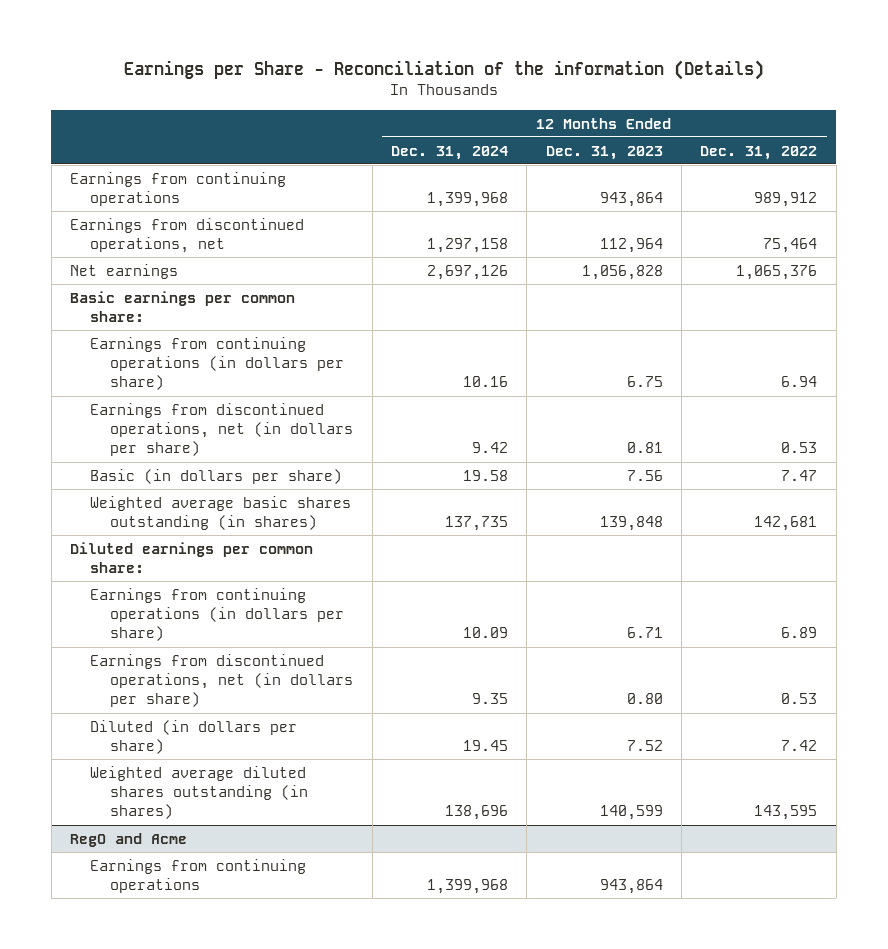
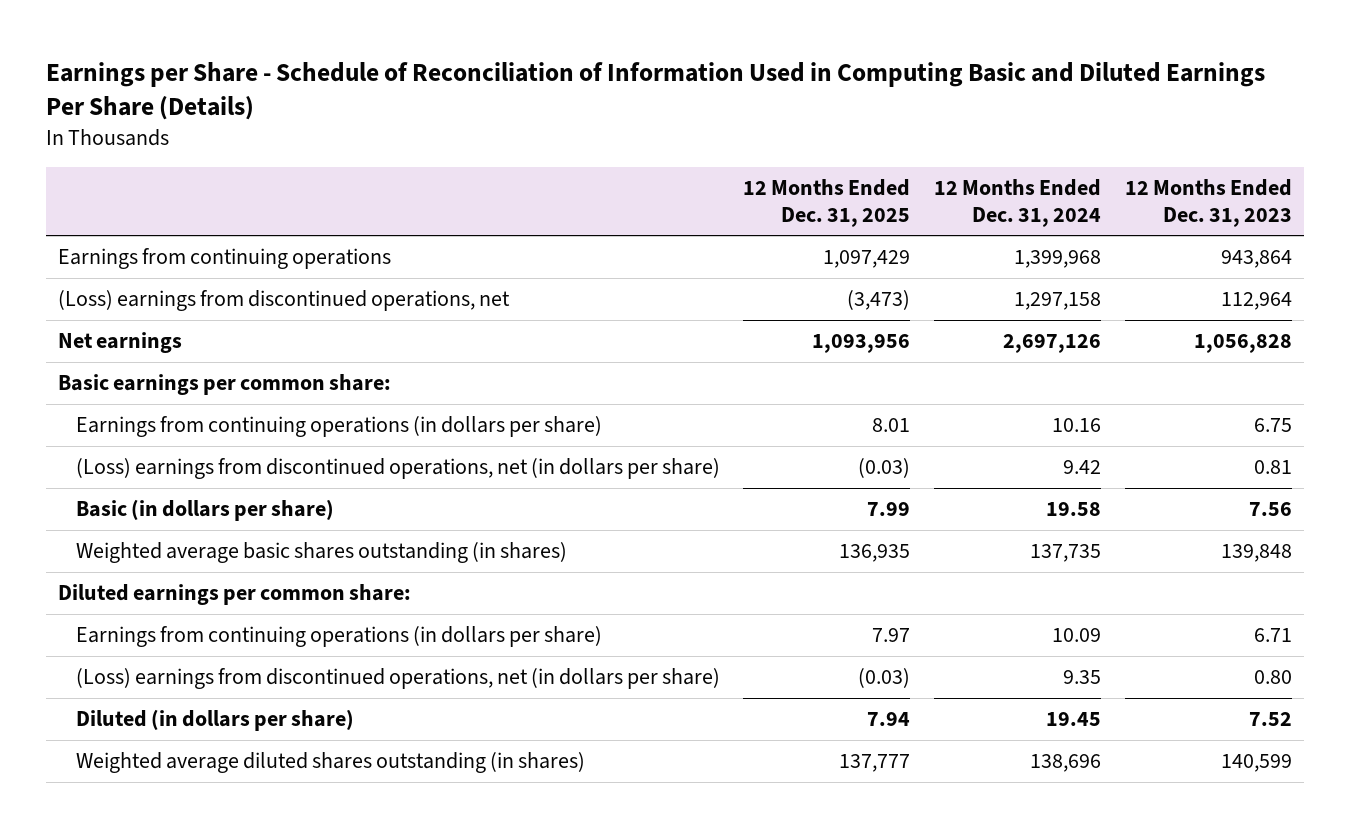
[123,59,764,80] Earnings per Share - Reconciliation of the information (Details) -> [46,61,1266,121] Earnings per Share - Schedule of Reconciliation of Information Used in Computing Basic and Diluted Earnings Per Share (Details)
[700,145,818,160] Dec. 31, 2022 -> none
none -> [743,178,911,227] 12 Months Ended Dec. 31, 2025
[70,217,305,254] Earnings from discontinued operations, net -> [58,290,511,312] (Loss) earnings from discontinued operations, net
[90,402,354,457] Earnings from discontinued operations, net (in dollars per share) -> [75,458,720,480] (Loss) earnings from discontinued operations, net (in dollars per share)
[90,653,354,708] Earnings from discontinued operations, net (in dollars per share) -> [75,668,720,690] (Loss) earnings from discontinued operations, net (in dollars per share)
[70,832,188,847] RegO and Acme -> none
[90,858,307,894] Earnings from continuing operations -> none

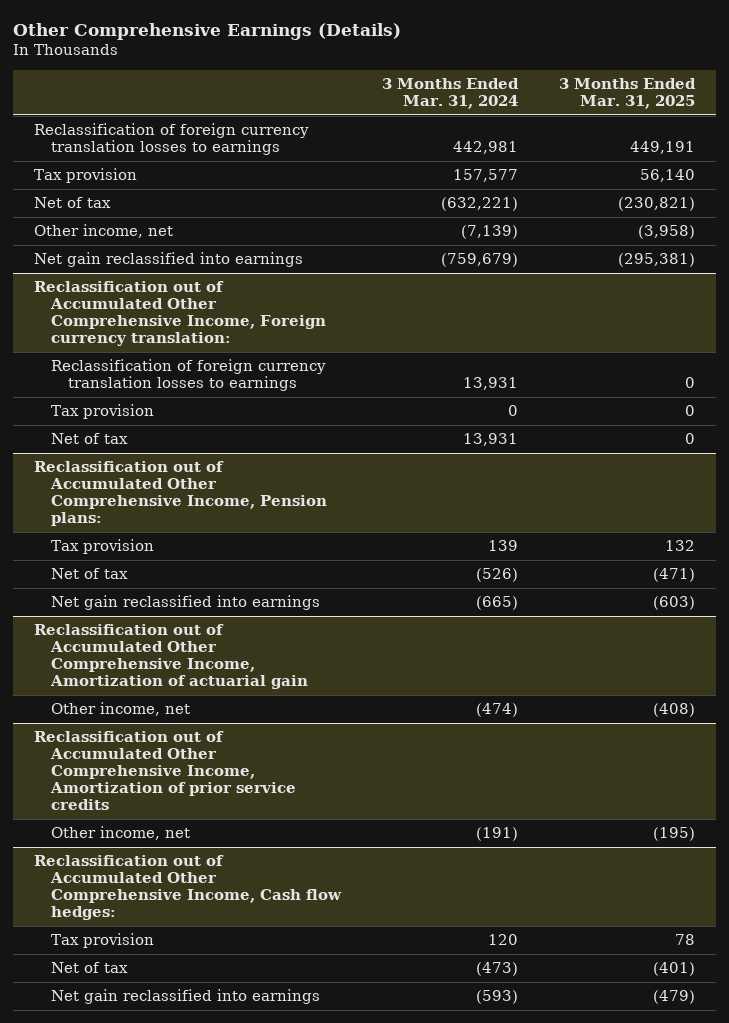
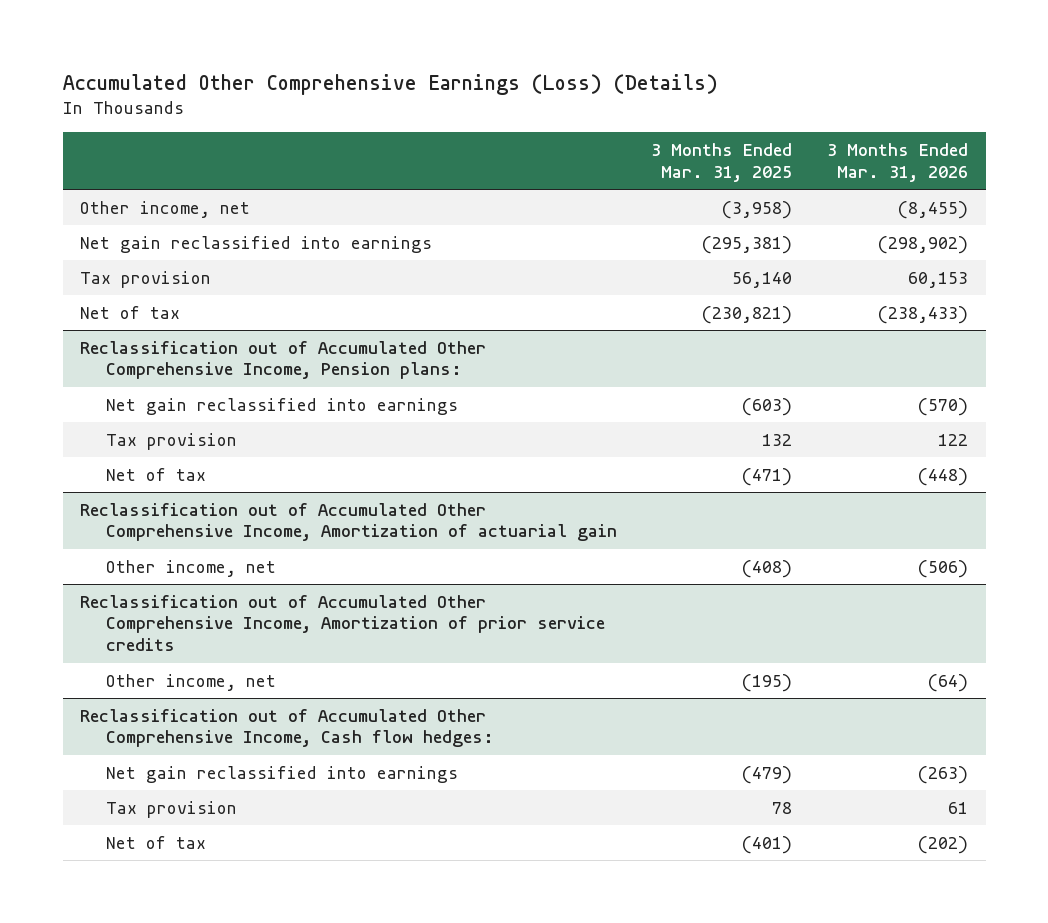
[13,22,402,40] Other Comprehensive Earnings (Details) -> [62,74,718,96] Accumulated Other Comprehensive Earnings (Loss) (Details)
[381,78,519,109] 3 Months Ended Mar. 31, 2024 -> none
none -> [827,143,969,182] 3 Months Ended Mar. 31, 2026
[33,123,309,156] Reclassification of foreign currency translation losses to earnings -> none
[33,281,326,347] Reclassification out of Accumulated Other Comprehensive Income, Foreign currency translation: -> none
[50,359,326,392] Reclassification of foreign currency translation losses to earnings -> none
[50,404,154,420] Tax provision -> none
[50,433,128,445] Net of tax -> none
[33,168,137,184] Tax provision -> [79,270,211,288] Tax provision
[33,197,111,209] Net of tax -> [79,305,180,319] Net of tax
[50,595,320,611] Net gain reclassified into earnings -> [105,397,458,415] Net gain reclassified into earnings
[50,989,320,1005] Net gain reclassified into earnings -> [105,765,458,783] Net gain reclassified into earnings

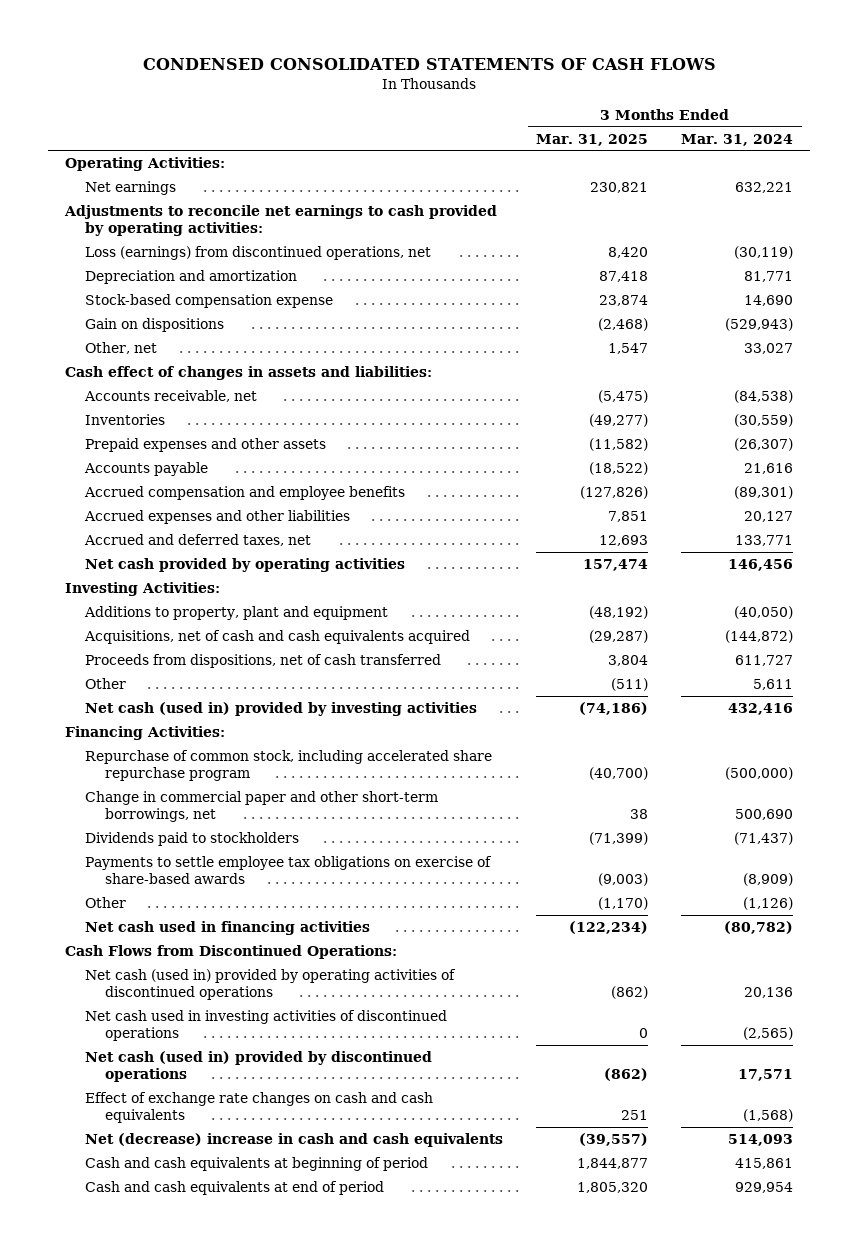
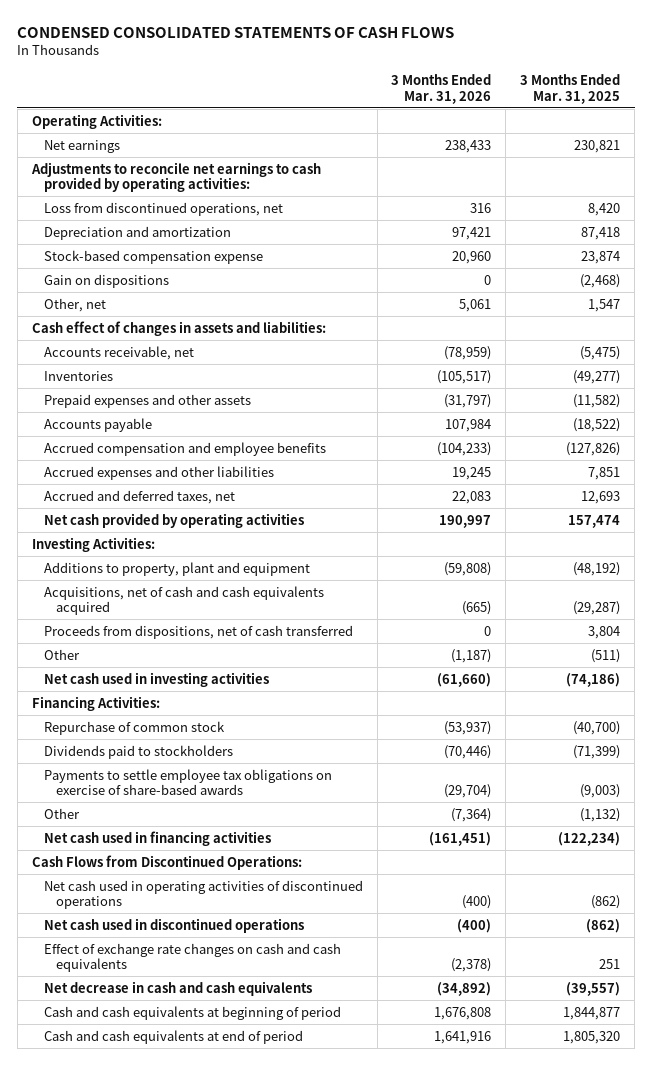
[681,133,794,146] Mar. 31, 2024 -> none
none -> [391,74,492,104] 3 Months Ended Mar. 31, 2026
[84,246,431,261] Loss (earnings) from discontinued operations, net -> [43,201,283,216] Loss from discontinued operations, net
[84,702,477,717] Net cash (used in) provided by investing activities -> [43,671,269,687] Net cash used in investing activities
[84,791,438,823] Change in commercial paper and other short-term borrowings, net -> none
[84,750,492,782] Repurchase of common stock, including accelerated share repurchase program -> [43,720,225,735] Repurchase of common stock
[598,897,649,911] (1,170) -> [580,807,621,822] (1,132)
[84,1010,447,1042] Net cash used in investing activities of discontinued operations -> none
[84,969,456,1001] Net cash (used in) provided by operating activities of discontinued operations -> [43,879,363,910] Net cash used in operating activities of discontinued operations
[84,1051,432,1083] Net cash (used in) provided by discontinued operations -> [43,917,304,933] Net cash used in discontinued operations
[84,1133,503,1148] Net (decrease) increase in cash and cash equivalents -> [43,980,312,996] Net decrease in cash and cash equivalents

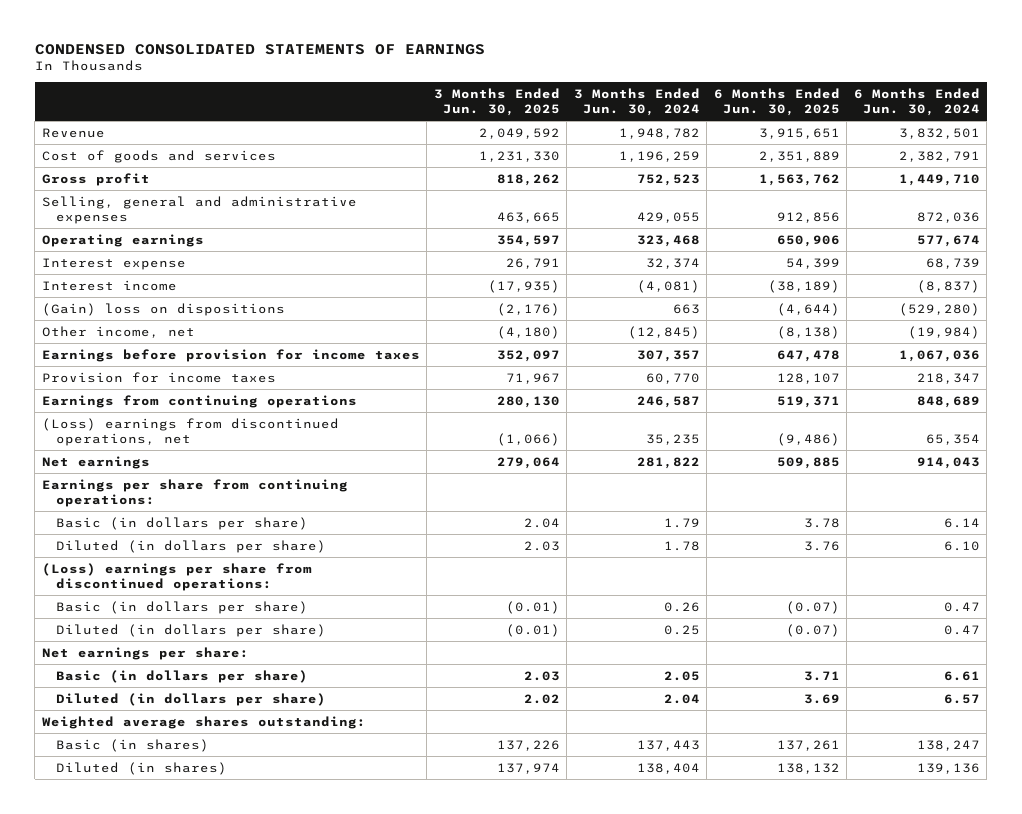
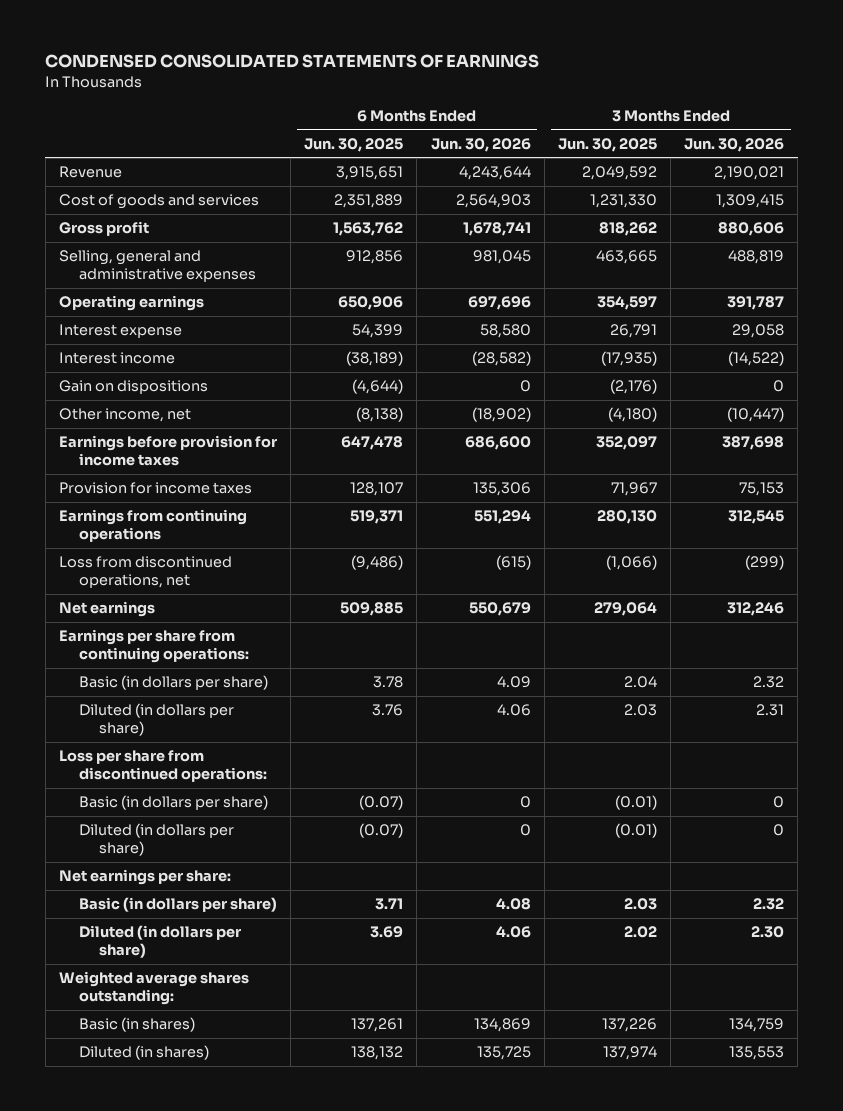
[573,87,700,117] 3 Months Ended Jun. 30, 2024 -> none
[853,87,980,117] 6 Months Ended Jun. 30, 2024 -> none
none -> [430,137,531,152] Jun. 30, 2026
none -> [684,137,785,152] Jun. 30, 2026
[41,302,285,316] (Gain) loss on dispositions -> [58,380,208,395] Gain on dispositions
[41,417,339,446] (Loss) earnings from discontinued operations, net -> [58,556,232,589] Loss from discontinued operations, net
[41,562,312,591] (Loss) earnings per share from discontinued operations: -> [58,750,267,783] Loss per share from discontinued operations:

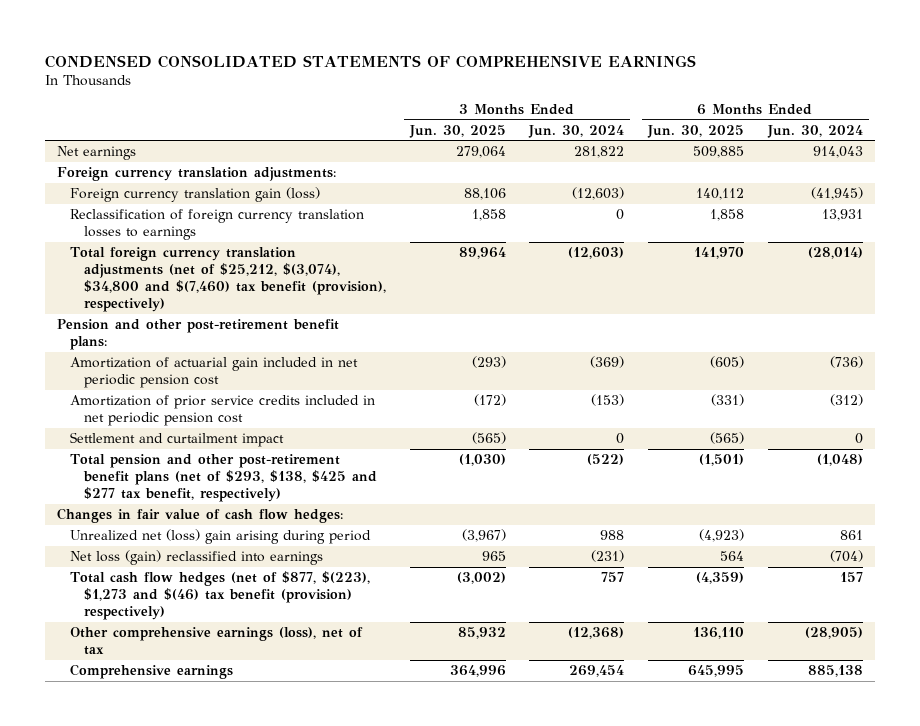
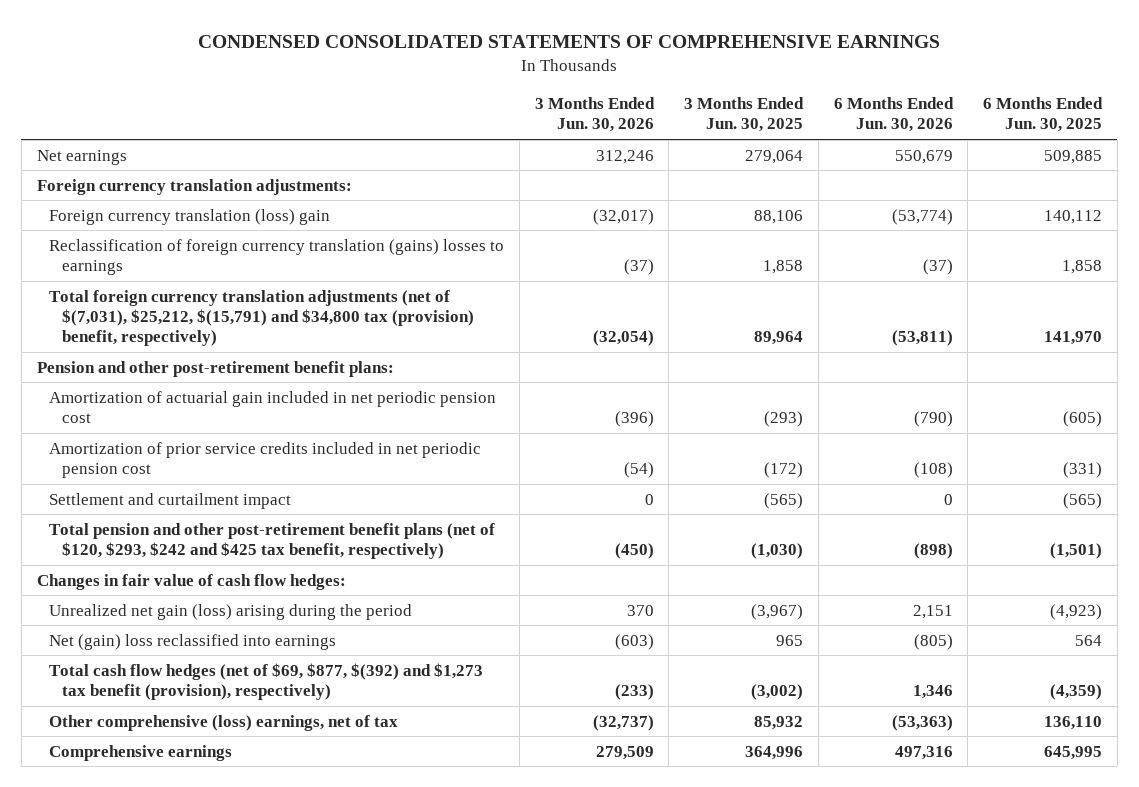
[528,125,625,139] Jun. 30, 2024 -> none
[766,125,863,139] Jun. 30, 2024 -> none
none -> [534,97,655,133] 3 Months Ended Jun. 30, 2026
none -> [833,97,954,133] 6 Months Ended Jun. 30, 2026
[70,187,321,203] Foreign currency translation gain (loss) -> [49,208,331,225] Foreign currency translation (loss) gain
[70,209,365,241] Reclassification of foreign currency translation losses to earnings -> [49,238,505,276] Reclassification of foreign currency translation (gains) losses to earnings
[70,247,386,313] Total foreign currency translation adjustments (net of $25,212, $(3,074), $34,800 and $(7,460) tax benefit (provision), respectively) -> [49,289,474,347] Total foreign currency translation adjustments (net of $(7,031), $25,212, $(15,791) and $34,800 tax (provision) benefit, respectively)
[70,454,377,503] Total pension and other post-retirement benefit plans (net of $293, $138, $425 and $277 tax benefit, respectively) -> [49,522,496,560] Total pension and other post-retirement benefit plans (net of $120, $293, $242 and $425 tax benefit, respectively)
[70,529,372,545] Unrealized net (loss) gain arising during period -> [49,603,413,620] Unrealized net gain (loss) arising during the period
[70,550,324,566] Net loss (gain) reclassified into earnings -> [49,633,337,650] Net (gain) loss reclassified into earnings
[70,571,371,621] Total cash flow hedges (net of $877, $(223), $1,273 and $(46) tax benefit (provision) respectively) -> [49,662,484,701] Total cash flow hedges (net of $69, $877, $(392) and $1,273 tax benefit (provision), respectively)
[70,627,364,656] Other comprehensive earnings (loss), net of tax -> [49,714,399,731] Other comprehensive (loss) earnings, net of tax

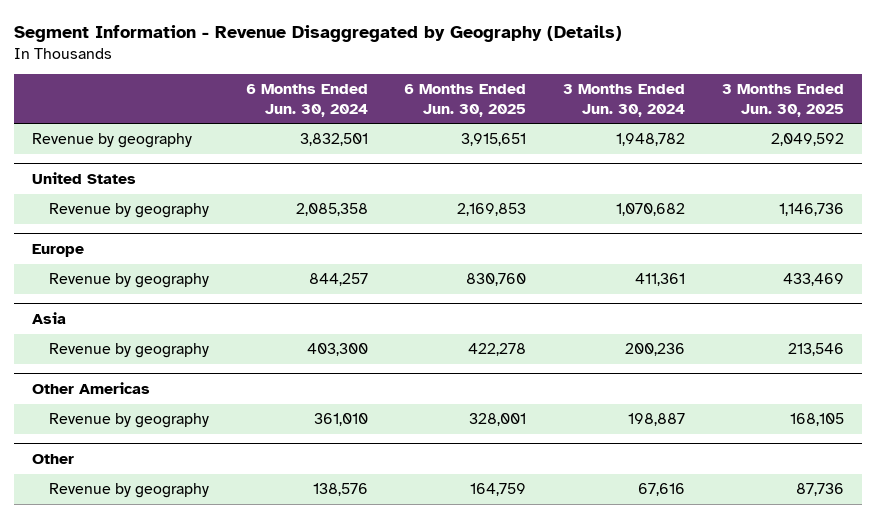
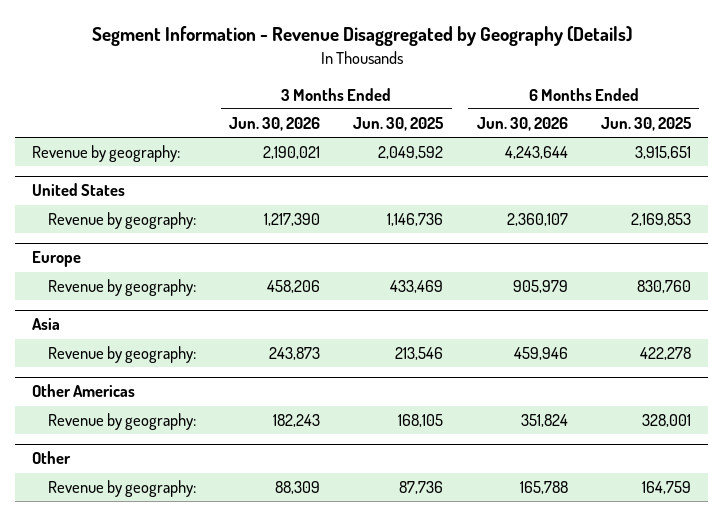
[245,84,368,117] 6 Months Ended Jun. 30, 2024 -> none
[562,84,685,117] 3 Months Ended Jun. 30, 2024 -> none
none -> [228,116,320,131] Jun. 30, 2026
none -> [476,116,568,131] Jun. 30, 2026
[32,133,193,149] Revenue by geography -> [32,145,181,163] Revenue by geography:
[48,203,209,219] Revenue by geography -> [47,212,196,230] Revenue by geography:
[48,273,209,289] Revenue by geography -> [47,279,196,297] Revenue by geography:
[48,343,209,359] Revenue by geography -> [47,346,196,364] Revenue by geography:
[48,413,209,429] Revenue by geography -> [47,413,196,431] Revenue by geography:
[48,483,209,499] Revenue by geography -> [47,480,196,498] Revenue by geography:

